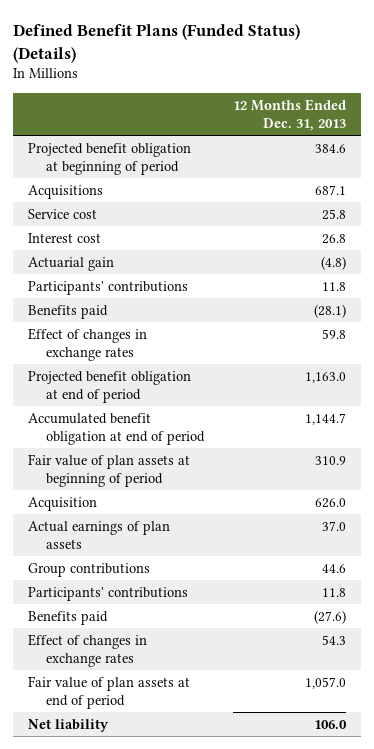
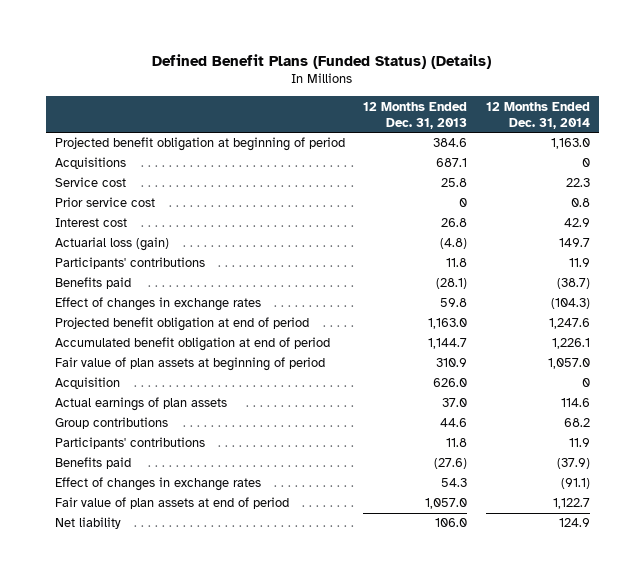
none -> [485,101,590,129] 12 Months Ended Dec. 31, 2014
none -> [54,197,155,208] Prior service cost
[27,256,114,271] Actuarial gain -> [54,237,169,252] Actuarial loss (gain)

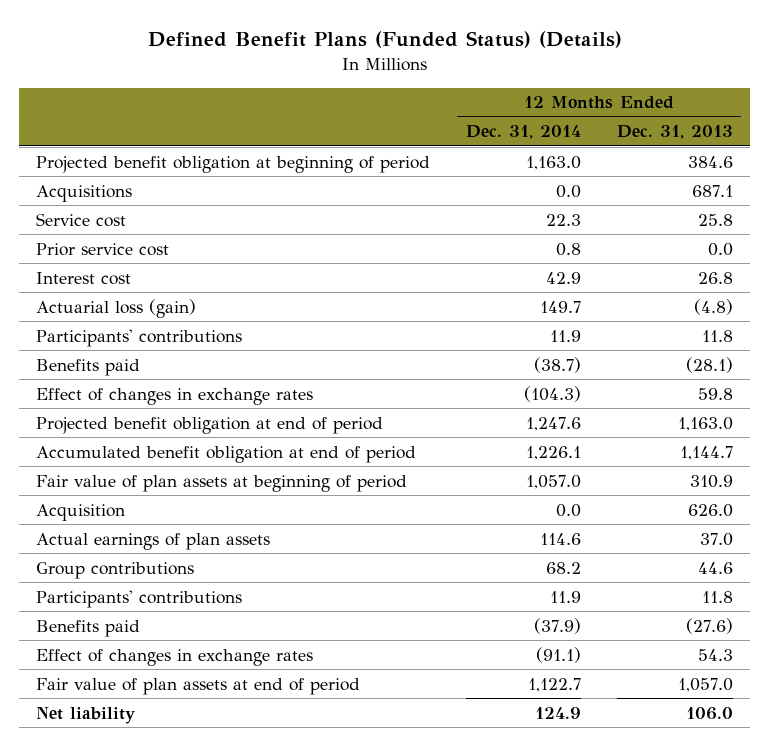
[581,158,590,168] 0 -> [556,184,582,198] 0.0
[459,198,468,208] 0 -> [707,242,733,256] 0.0
[581,378,590,388] 0 -> [556,503,582,517] 0.0

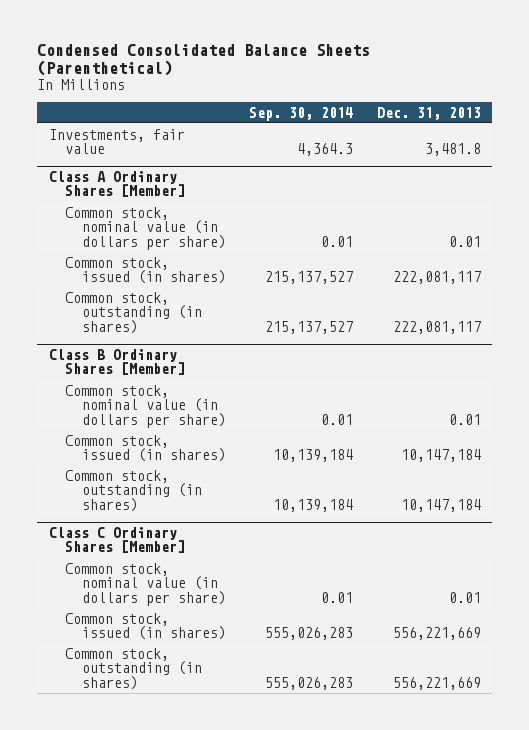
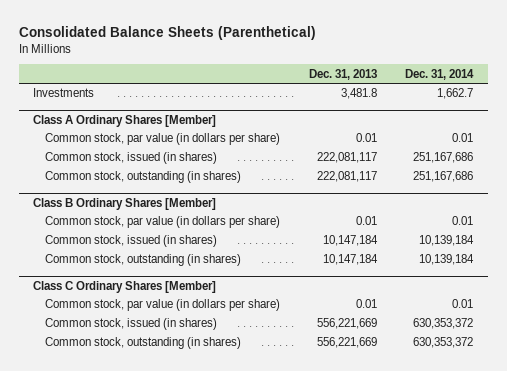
[37,43,371,76] Condensed Consolidated Balance Sheets (Parenthetical) -> [18,25,316,40] Consolidated Balance Sheets (Parenthetical)
[249,106,354,121] Sep. 30, 2014 -> none
none -> [405,68,475,80] Dec. 31, 2014
[48,129,185,155] Investments, fair value -> [33,88,95,98] Investments
[65,207,227,250] Common stock, nominal value (in dollars per share) -> [44,133,280,146] Common stock, par value (in dollars per share)
[65,385,227,428] Common stock, nominal value (in dollars per share) -> [44,216,280,229] Common stock, par value (in dollars per share)
[65,563,227,606] Common stock, nominal value (in dollars per share) -> [44,299,280,312] Common stock, par value (in dollars per share)

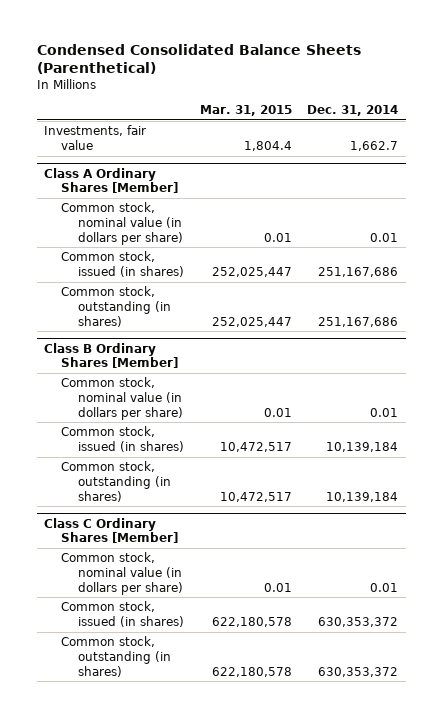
[18,25,316,40] Consolidated Balance Sheets (Parenthetical) -> [36,43,361,74] Condensed Consolidated Balance Sheets (Parenthetical)
[308,68,377,80] Dec. 31, 2013 -> none
none -> [199,105,292,117] Mar. 31, 2015
[33,88,95,98] Investments -> [44,125,147,150] Investments, fair value
[44,133,280,146] Common stock, par value (in dollars per share) -> [61,202,183,245] Common stock, nominal value (in dollars per share)
[44,216,280,229] Common stock, par value (in dollars per share) -> [61,377,183,420] Common stock, nominal value (in dollars per share)
[44,299,280,312] Common stock, par value (in dollars per share) -> [61,552,183,595] Common stock, nominal value (in dollars per share)

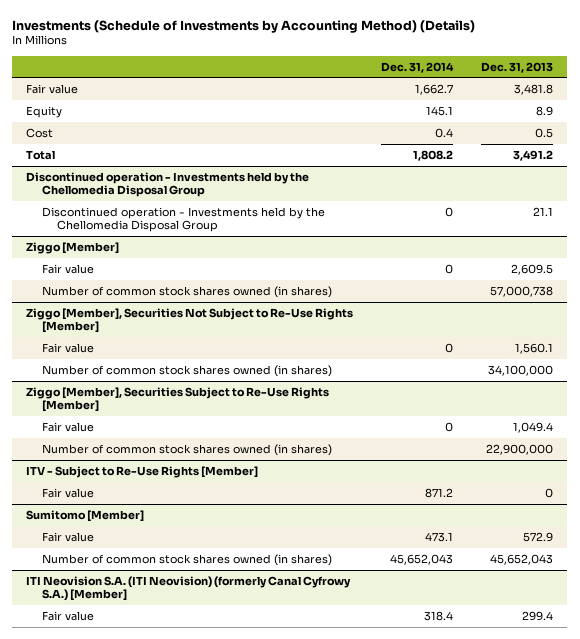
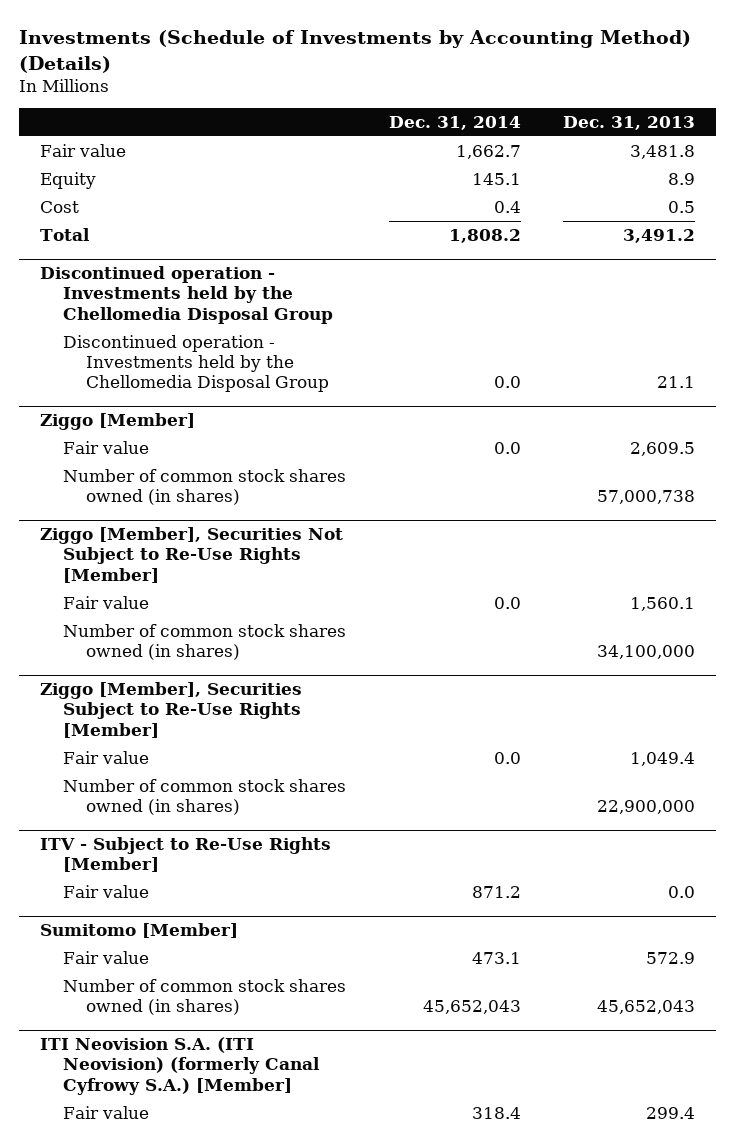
[445,207,454,218] 0 -> [493,376,521,389] 0.0
[445,264,454,275] 0 -> [493,441,521,454] 0.0
[445,343,454,354] 0 -> [493,596,521,609] 0.0
[445,422,454,433] 0 -> [493,751,521,764] 0.0
[545,488,554,499] 0 -> [667,885,695,898] 0.0

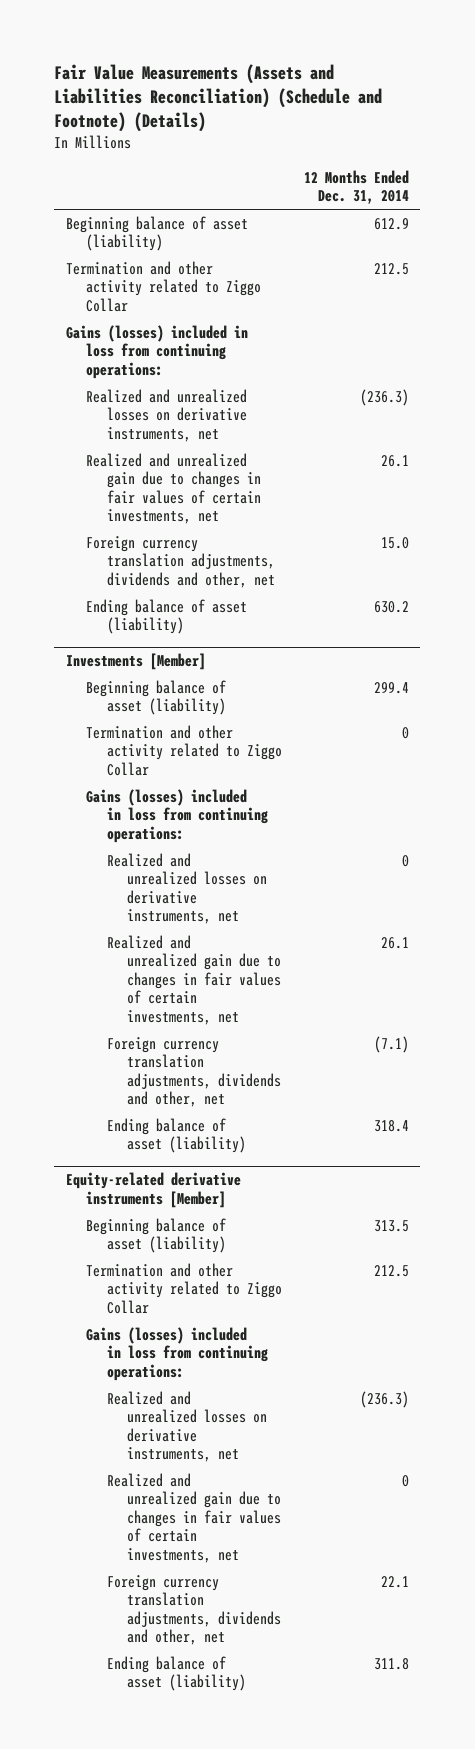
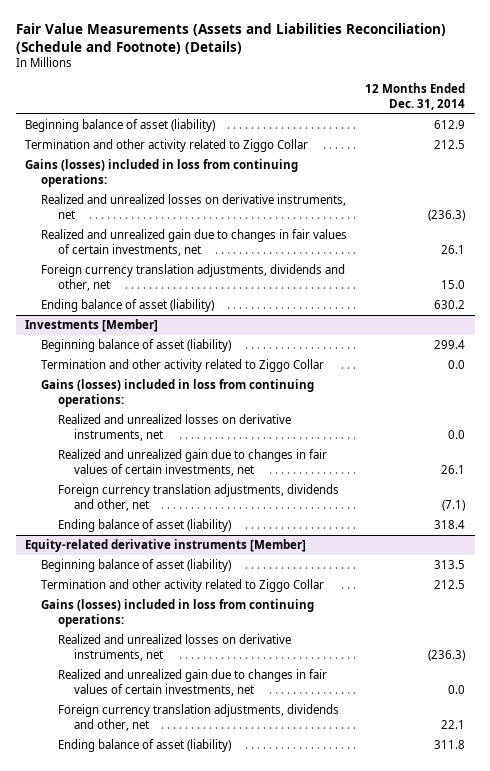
[402,726,410,739] 0 -> [448,360,466,370] 0.0
[402,854,410,867] 0 -> [448,429,466,439] 0.0
[402,1474,410,1487] 0 -> [448,684,466,694] 0.0

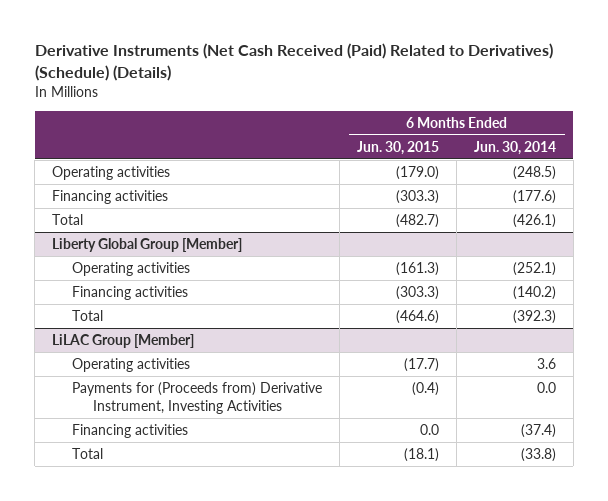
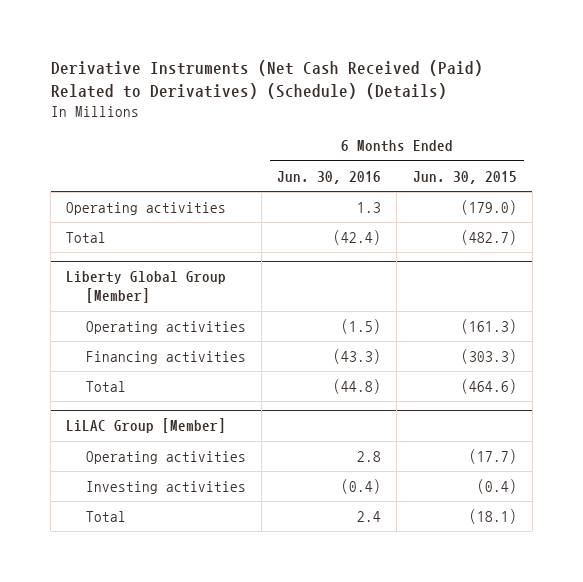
[473,140,556,155] Jun. 30, 2014 -> none
none -> [277,170,382,184] Jun. 30, 2016
[52,189,169,204] Financing activities -> none
[72,423,189,438] Financing activities -> none
[72,381,323,415] Payments for (Proceeds from) Derivative Instrument, Investing Activities -> [86,480,247,494] Investing activities

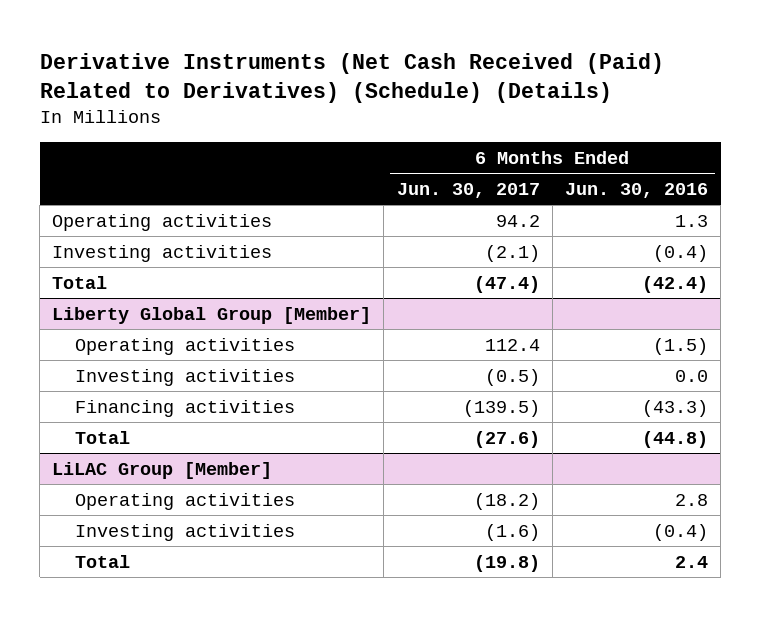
[412,170,517,184] Jun. 30, 2015 -> none
none -> [396,182,540,198] Jun. 30, 2017
none -> [52,244,273,262] Investing activities
none -> [75,368,296,386] Investing activities

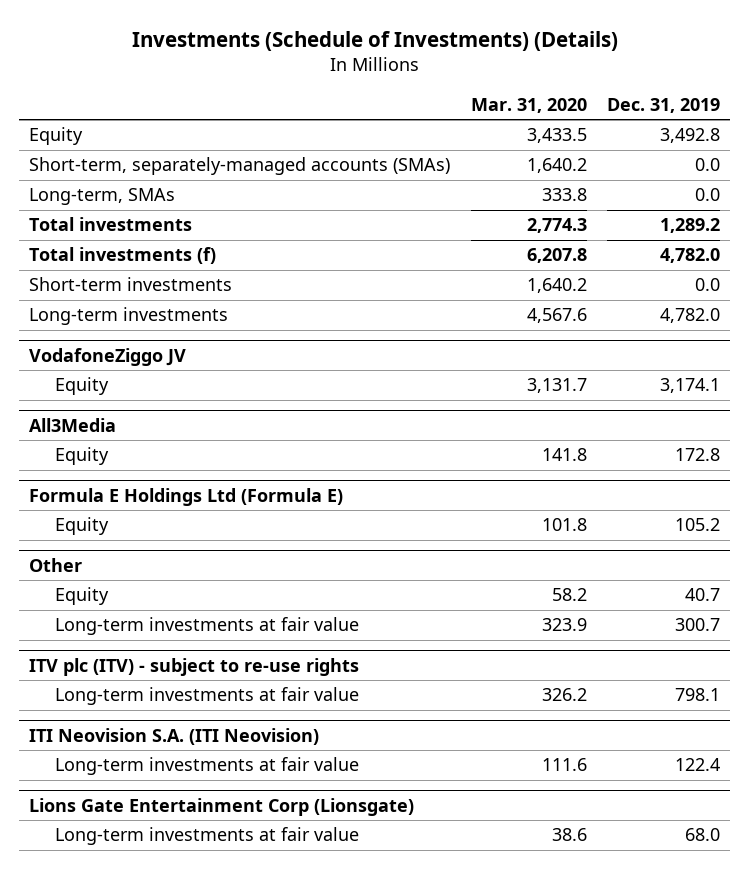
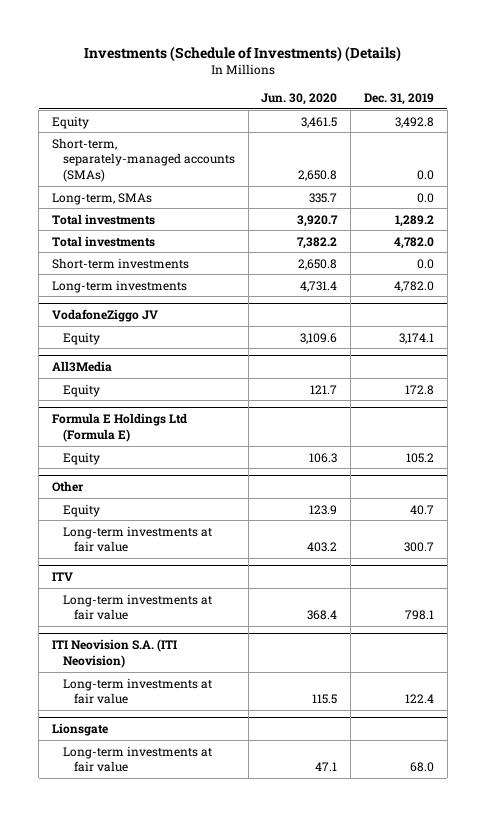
[470,97,587,113] Mar. 31, 2020 -> none
none -> [261,92,338,105] Jun. 30, 2020
[29,247,217,265] Total investments (f) -> [51,235,155,247] Total investments
[29,657,360,676] ITV plc (ITV) - subject to re-use rights -> [51,572,73,582] ITV
[29,797,415,816] Lions Gate Entertainment Corp (Lionsgate) -> [51,723,108,737] Lionsgate

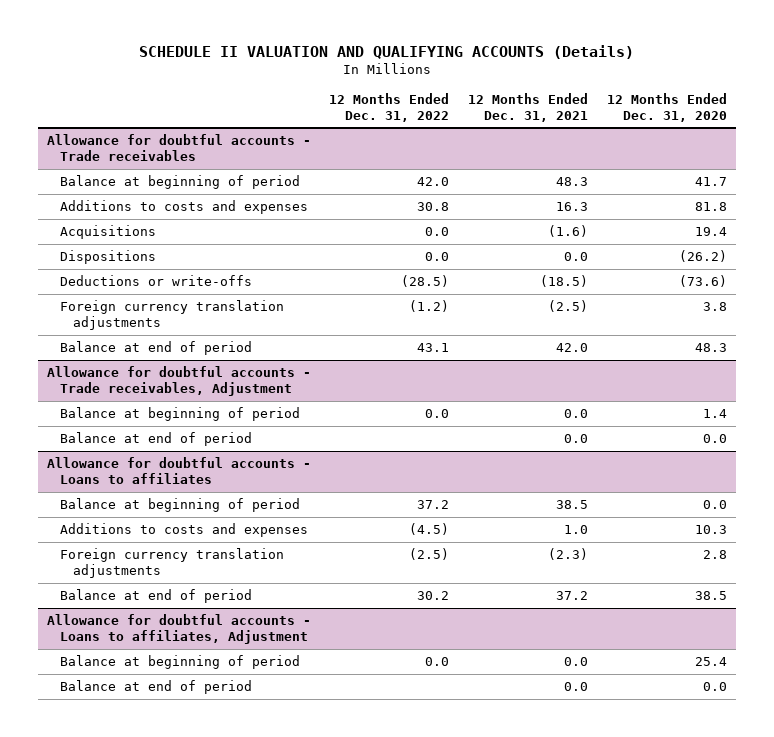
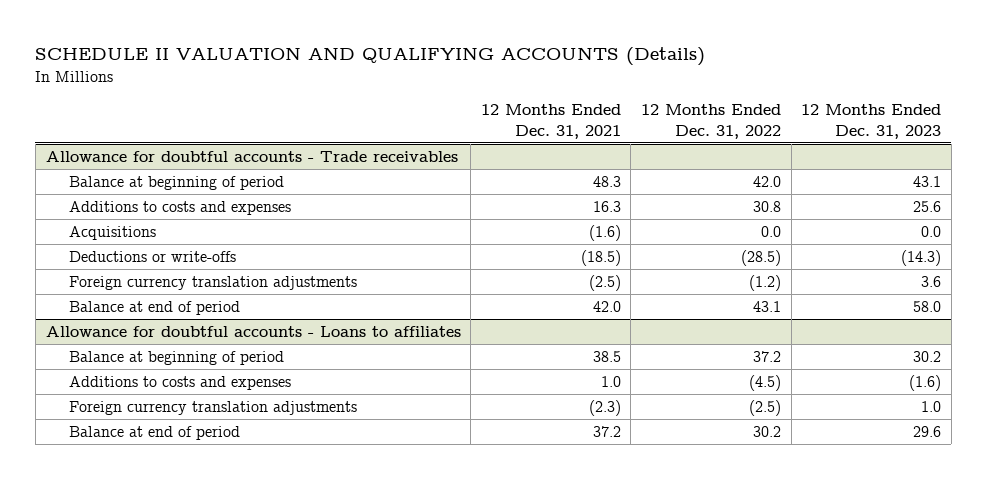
[606,92,727,122] 12 Months Ended Dec. 31, 2020 -> none
none -> [801,104,942,139] 12 Months Ended Dec. 31, 2023
[60,249,157,264] Dispositions -> none
[46,365,311,396] Allowance for doubtful accounts - Trade receivables, Adjustment -> none
[60,406,301,421] Balance at beginning of period -> none
[60,431,253,446] Balance at end of period -> none
[46,613,311,644] Allowance for doubtful accounts - Loans to affiliates, Adjustment -> none
[60,654,301,669] Balance at beginning of period -> none
[60,679,253,694] Balance at end of period -> none

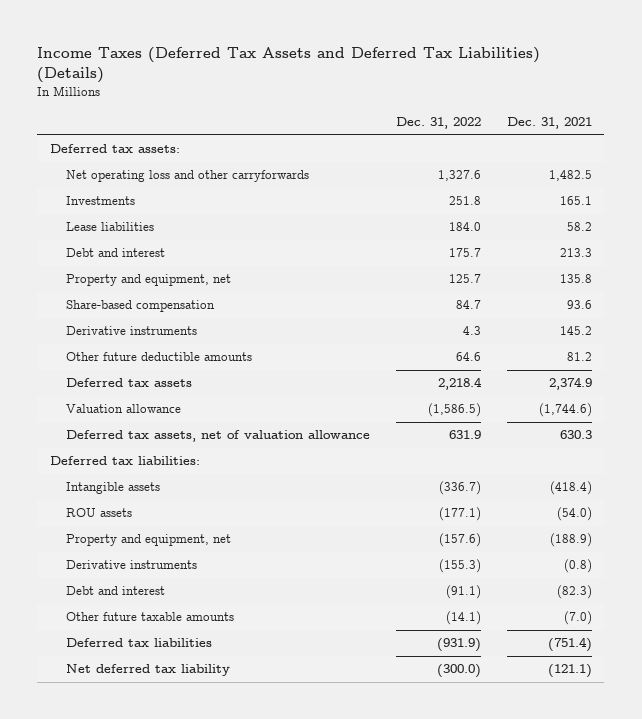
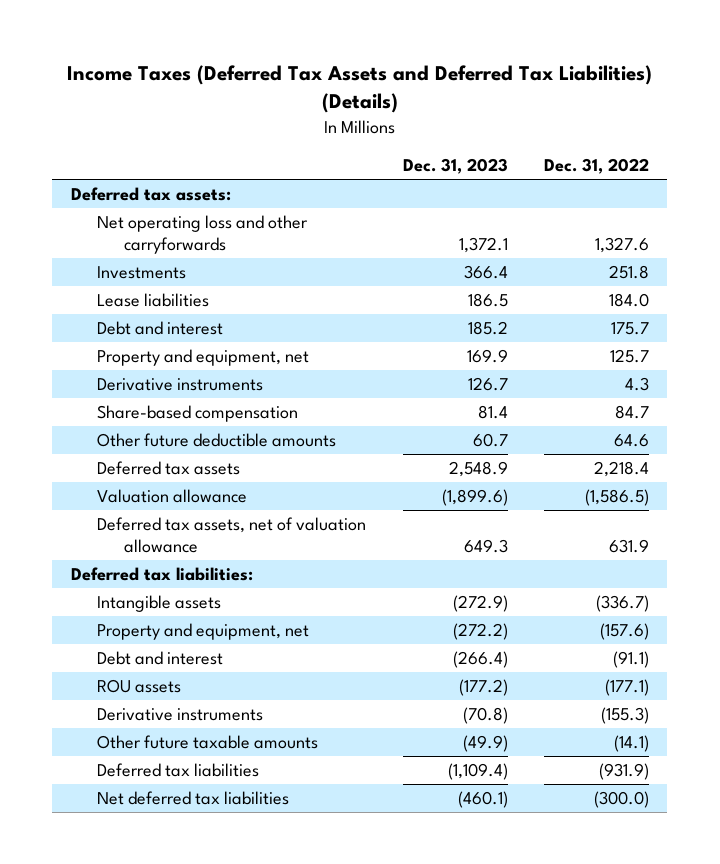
[506,117,592,130] Dec. 31, 2021 -> none
none -> [402,158,508,175] Dec. 31, 2023
[66,300,216,313] Share-based compensation -> [97,405,299,423] Share-based compensation
[66,508,133,518] ROU assets -> [97,679,182,694] ROU assets
[66,560,198,570] Derivative instruments -> [97,708,264,722] Derivative instruments
[66,664,231,677] Net deferred tax liability -> [97,791,290,806] Net deferred tax liabilities

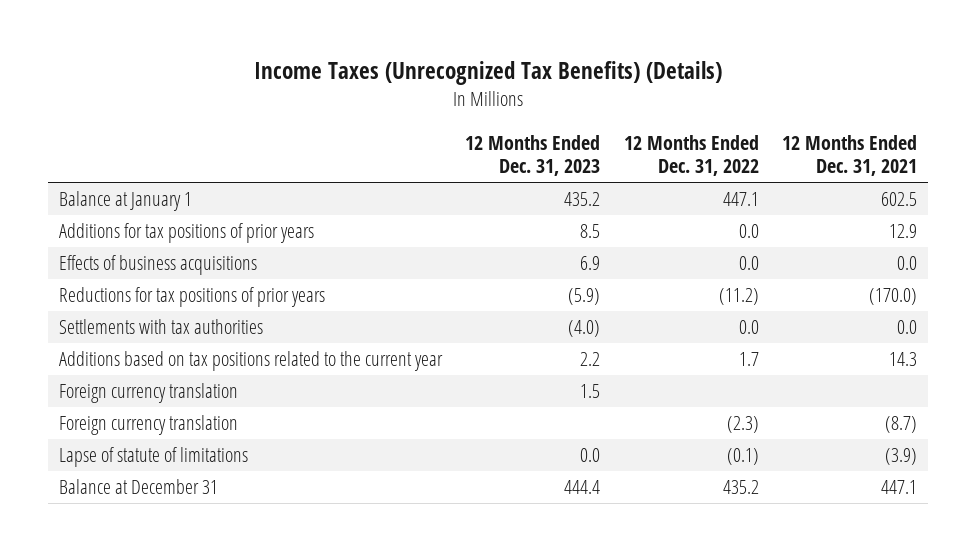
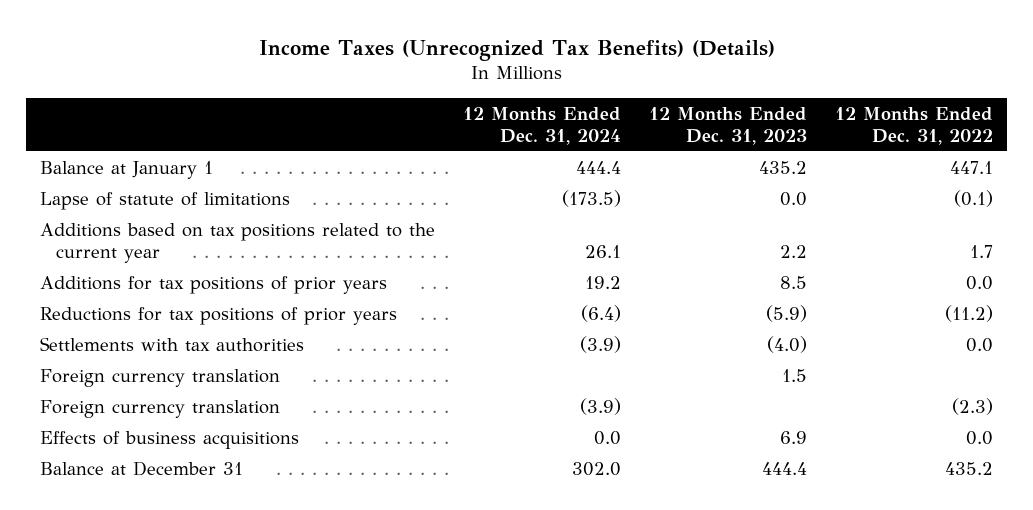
[781,134,917,177] 12 Months Ended Dec. 31, 2021 -> none
none -> [463,106,622,145] 12 Months Ended Dec. 31, 2024
[59,447,249,468] Lapse of statute of limitations -> [40,191,291,210] Lapse of statute of limitations
[59,351,444,372] Additions based on tax positions related to the current year -> [40,222,436,263] Additions based on tax positions related to the current year
[59,255,258,276] Effects of business acquisitions -> [40,430,300,449] Effects of business acquisitions

